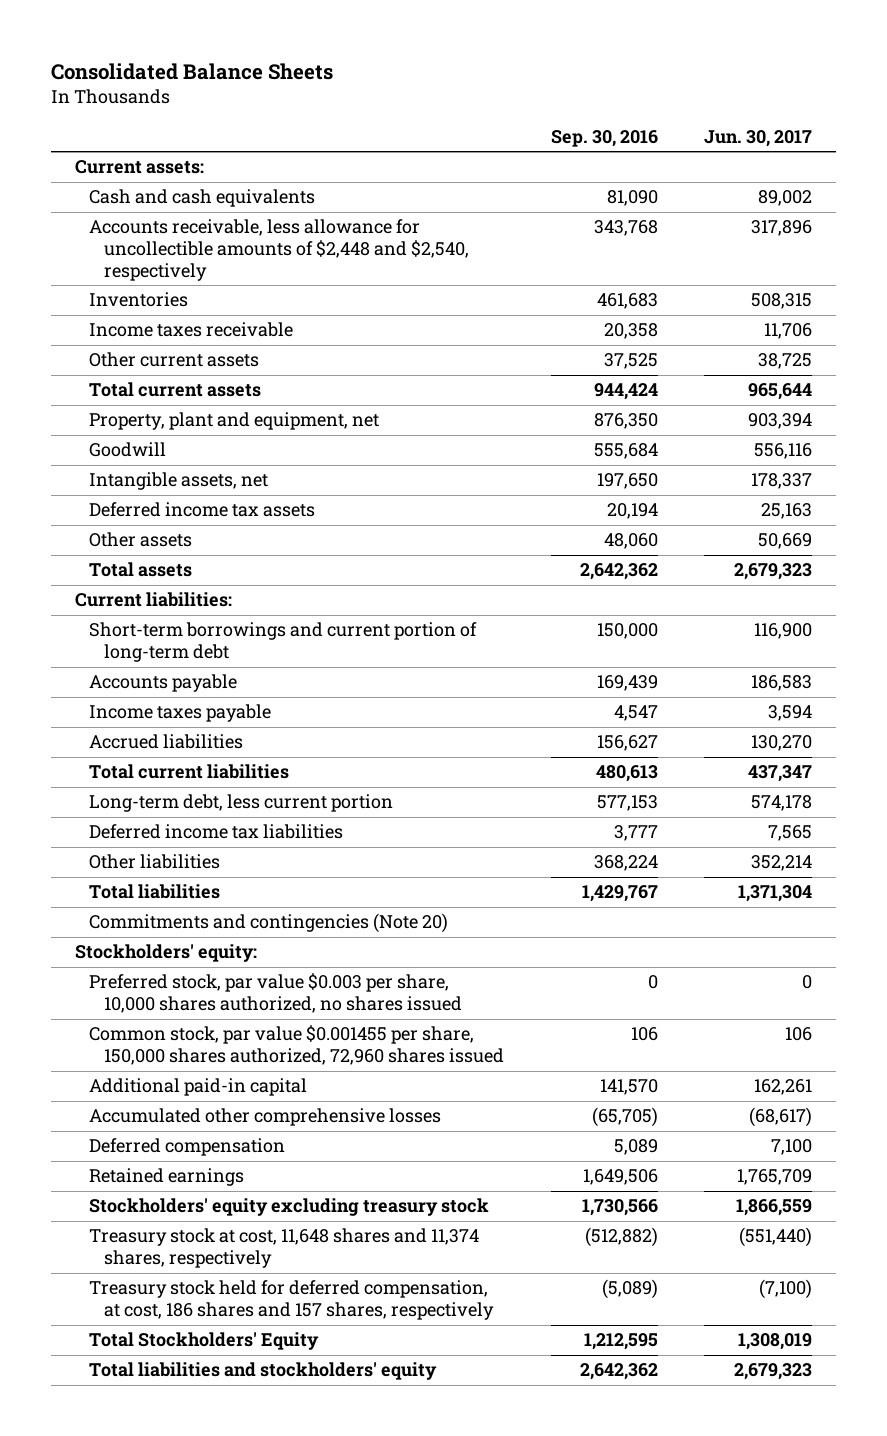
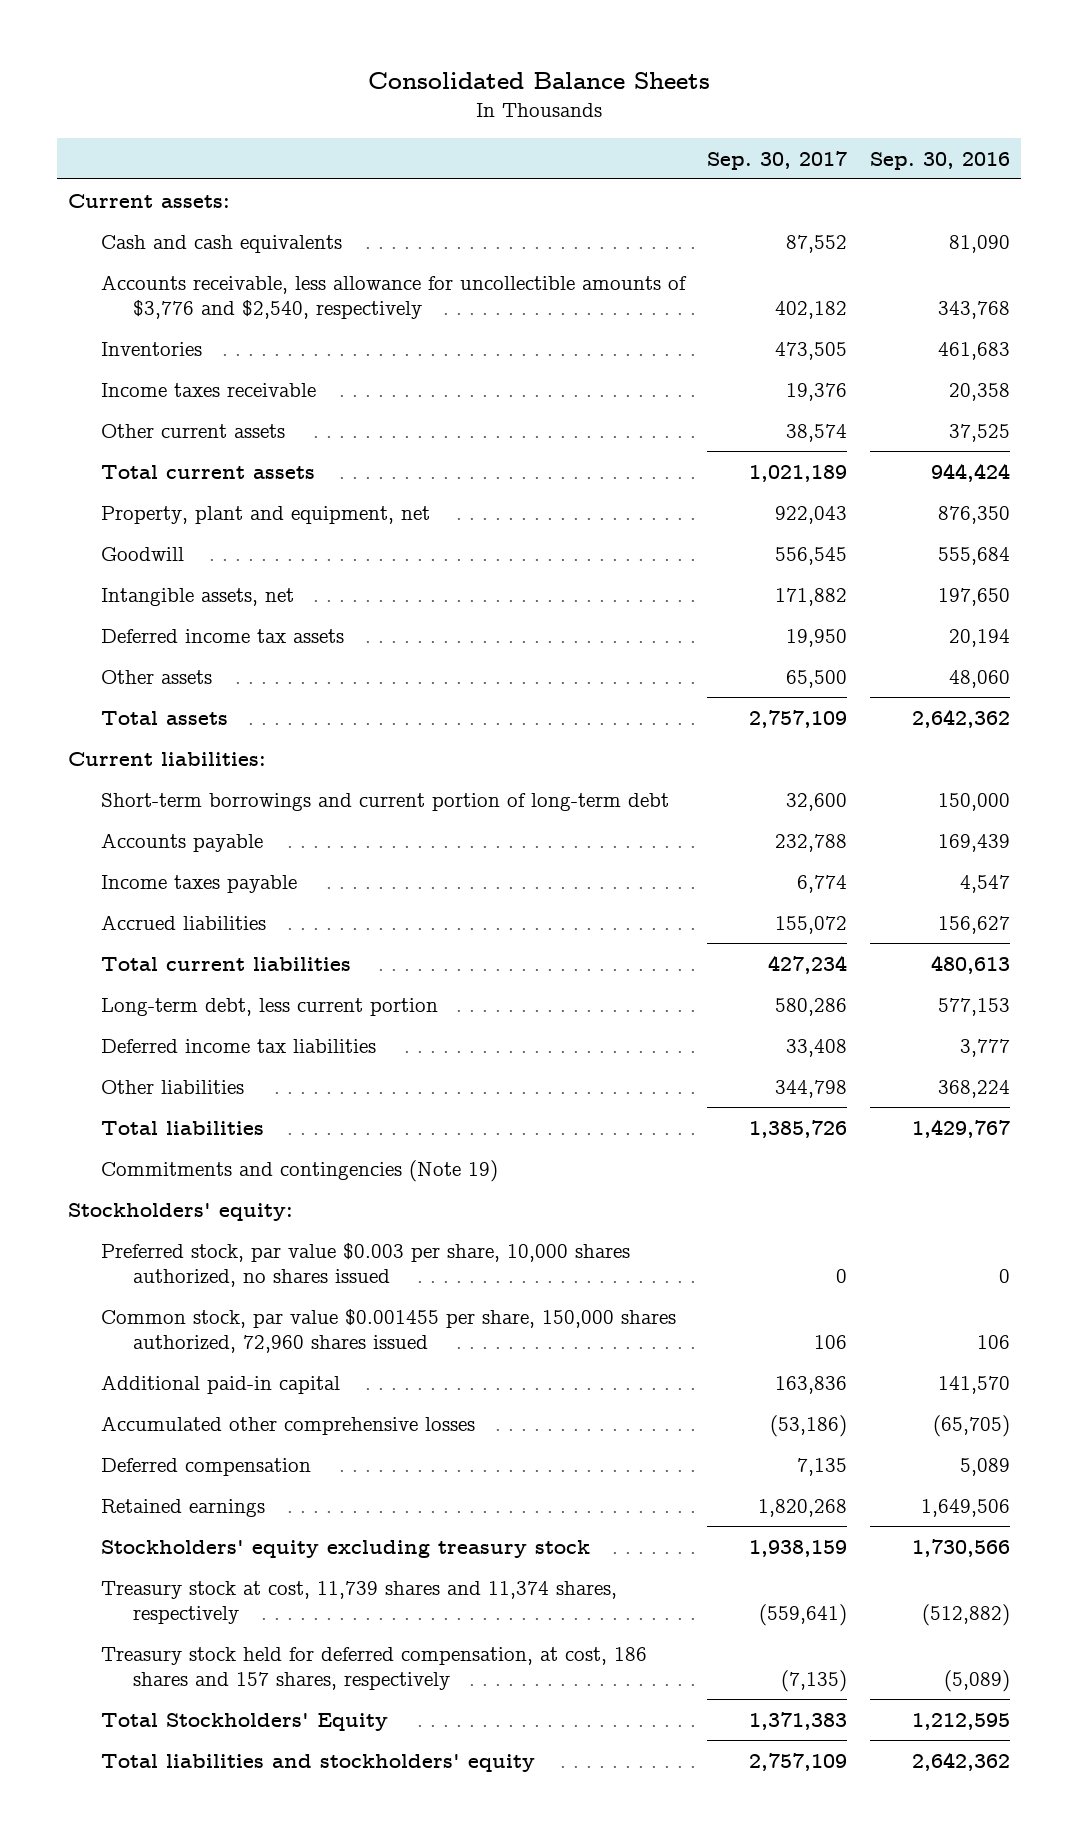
[704,129,813,147] Jun. 30, 2017 -> none
none -> [707,150,848,170] Sep. 30, 2017
[89,219,470,281] Accounts receivable, less allowance for uncollectible amounts of $2,448 and $2,540, respectively -> [100,274,687,319] Accounts receivable, less allowance for uncollectible amounts of $3,776 and $2,540, respectively
[89,913,449,934] Commitments and contingencies (Note 20) -> [100,1159,498,1182] Commitments and contingencies (Note 19)
[89,1228,480,1269] Treasury stock at cost, 11,648 shares and 11,374 shares, respectively -> [100,1580,617,1624] Treasury stock at cost, 11,739 shares and 11,374 shares, respectively

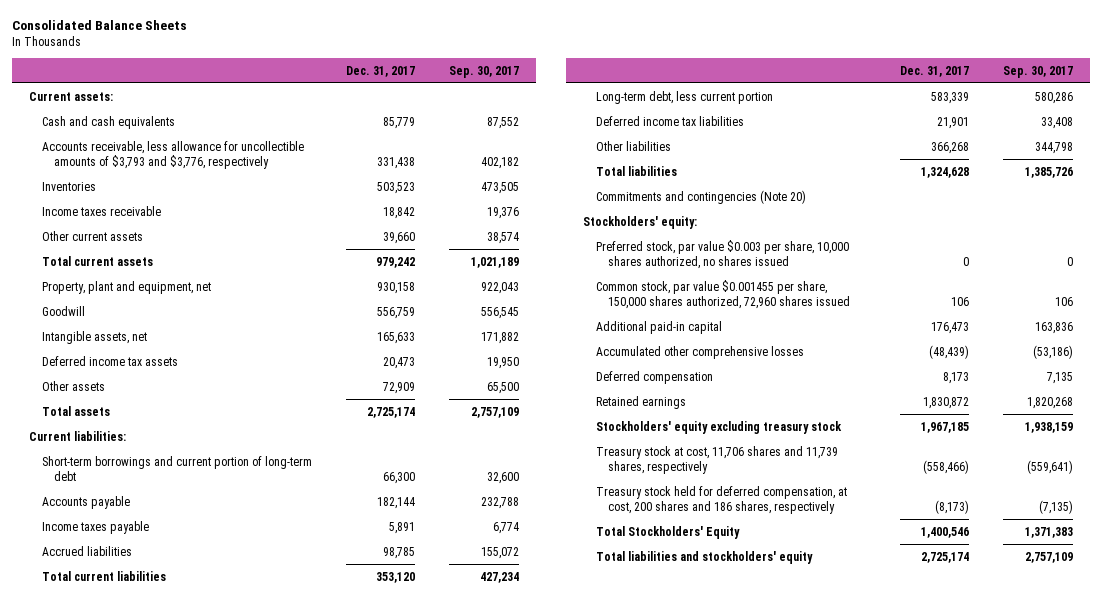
[869,151,1010,170] Sep. 30, 2016 -> none
none -> [345,65,415,77] Dec. 31, 2017
[100,274,687,319] Accounts receivable, less allowance for uncollectible amounts of $3,776 and $2,540, respectively -> [41,140,304,170] Accounts receivable, less allowance for uncollectible amounts of $3,793 and $3,776, respectively
[100,1159,498,1182] Commitments and contingencies (Note 19) -> [595,189,806,204] Commitments and contingencies (Note 20)
[100,1580,617,1624] Treasury stock at cost, 11,739 shares and 11,374 shares, respectively -> [595,445,838,475] Treasury stock at cost, 11,706 shares and 11,739 shares, respectively
[100,1646,647,1690] Treasury stock held for deferred compensation, at cost, 186 shares and 157 shares, respectively -> [595,485,847,515] Treasury stock held for deferred compensation, at cost, 200 shares and 186 shares, respectively

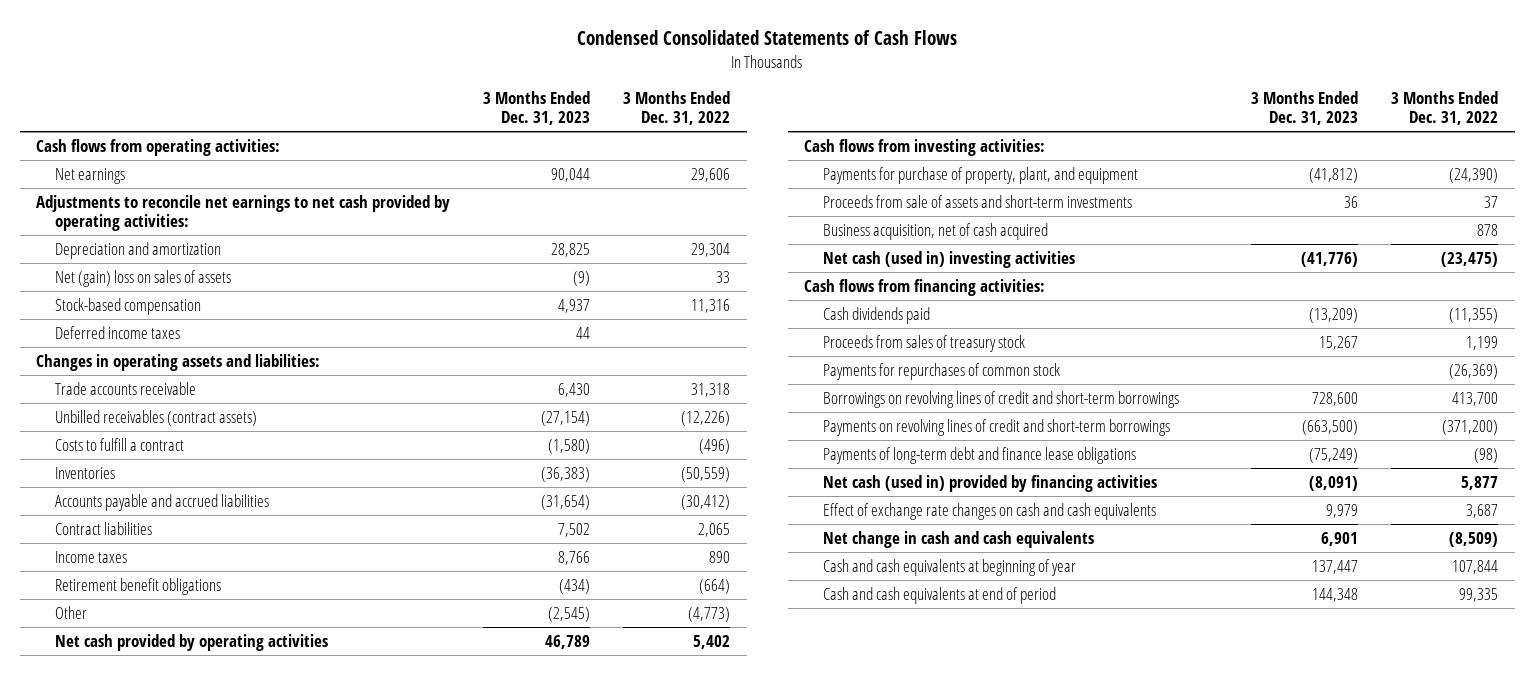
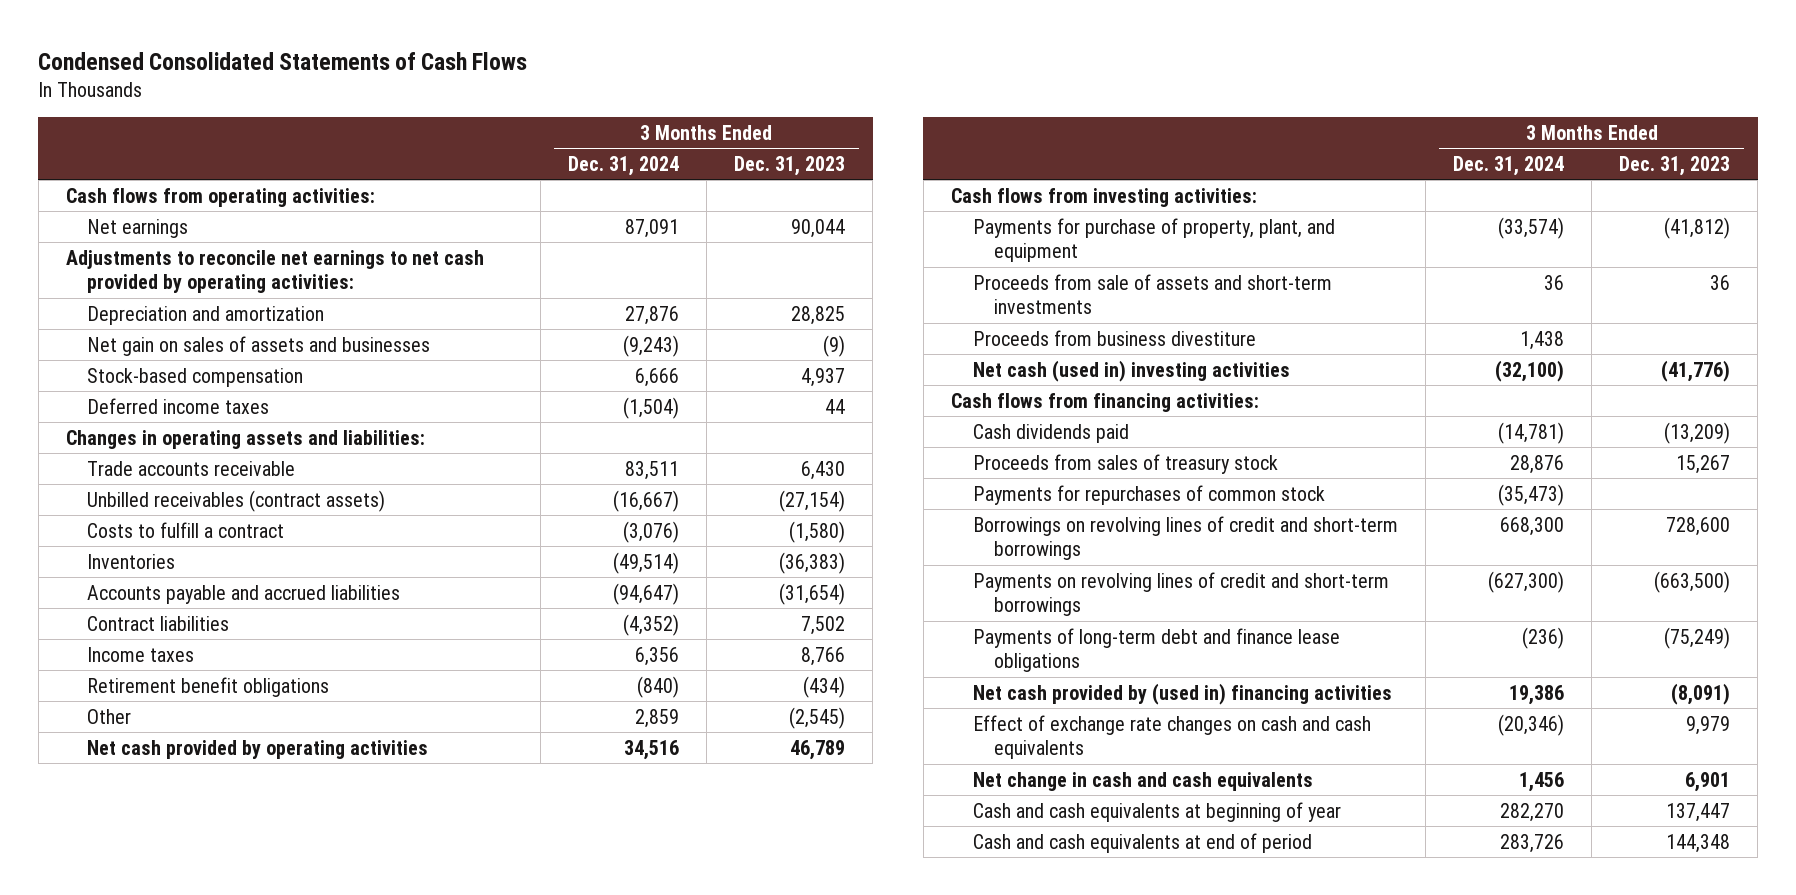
[623,90,731,125] 3 Months Ended Dec. 31, 2022 -> none
none -> [567,155,679,176] Dec. 31, 2024
[55,269,232,287] Net (gain) loss on sales of assets -> [87,335,431,356] Net gain on sales of assets and businesses
[823,222,1049,240] Business acquisition, net of cash acquired -> none
none -> [972,329,1256,346] Proceeds from business divestiture
[823,474,1158,492] Net cash (used in) provided by financing activities -> [972,682,1392,705] Net cash provided by (used in) financing activities

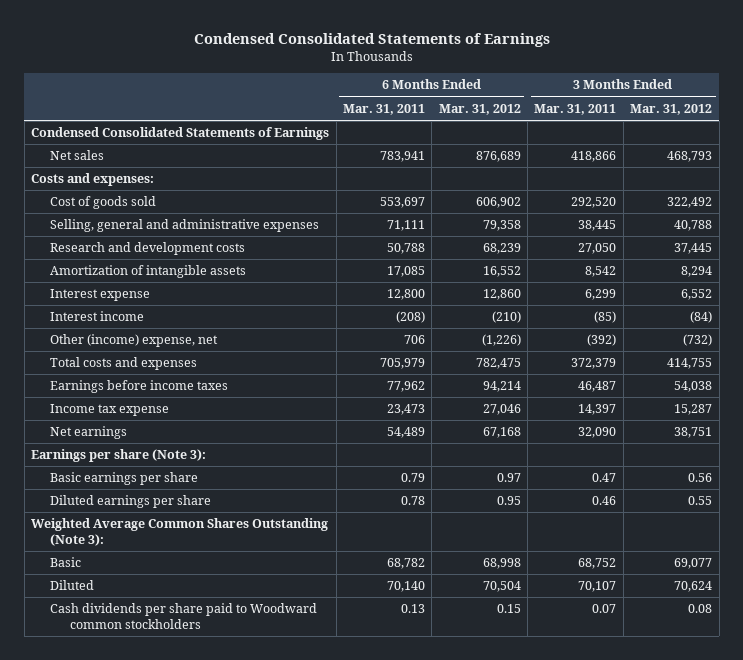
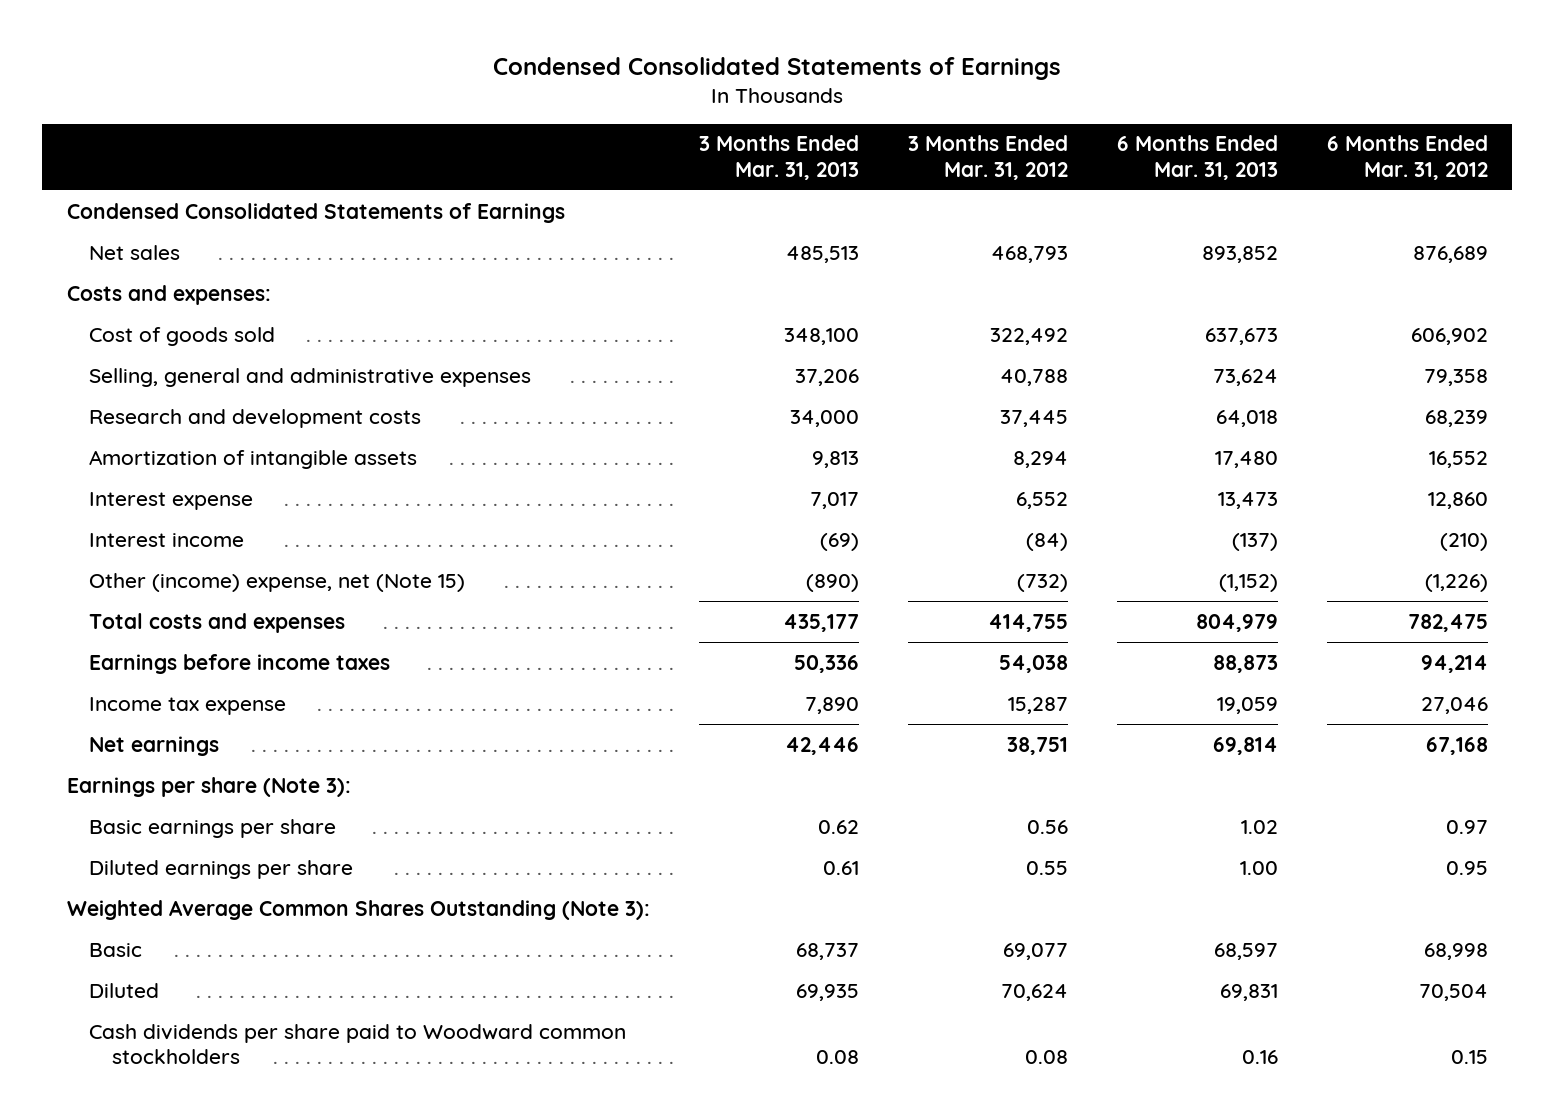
[342,103,425,115] Mar. 31, 2011 -> none
[534,103,617,115] Mar. 31, 2011 -> none
none -> [698,135,859,180] 3 Months Ended Mar. 31, 2013
none -> [1116,135,1278,180] 6 Months Ended Mar. 31, 2013
[50,334,219,348] Other (income) expense, net -> [89,572,466,592] Other (income) expense, net (Note 15)

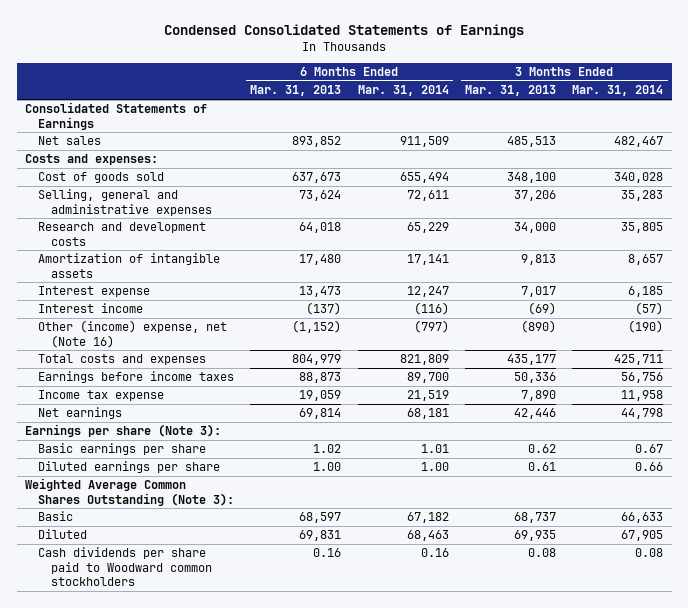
[907,135,1068,180] 3 Months Ended Mar. 31, 2012 -> none
[1326,135,1488,180] 6 Months Ended Mar. 31, 2012 -> none
none -> [357,85,449,97] Mar. 31, 2014
none -> [572,85,664,97] Mar. 31, 2014
[66,202,565,223] Condensed Consolidated Statements of Earnings -> [24,102,207,130] Consolidated Statements of Earnings
[89,572,466,592] Other (income) expense, net (Note 15) -> [37,320,227,348] Other (income) expense, net (Note 16)

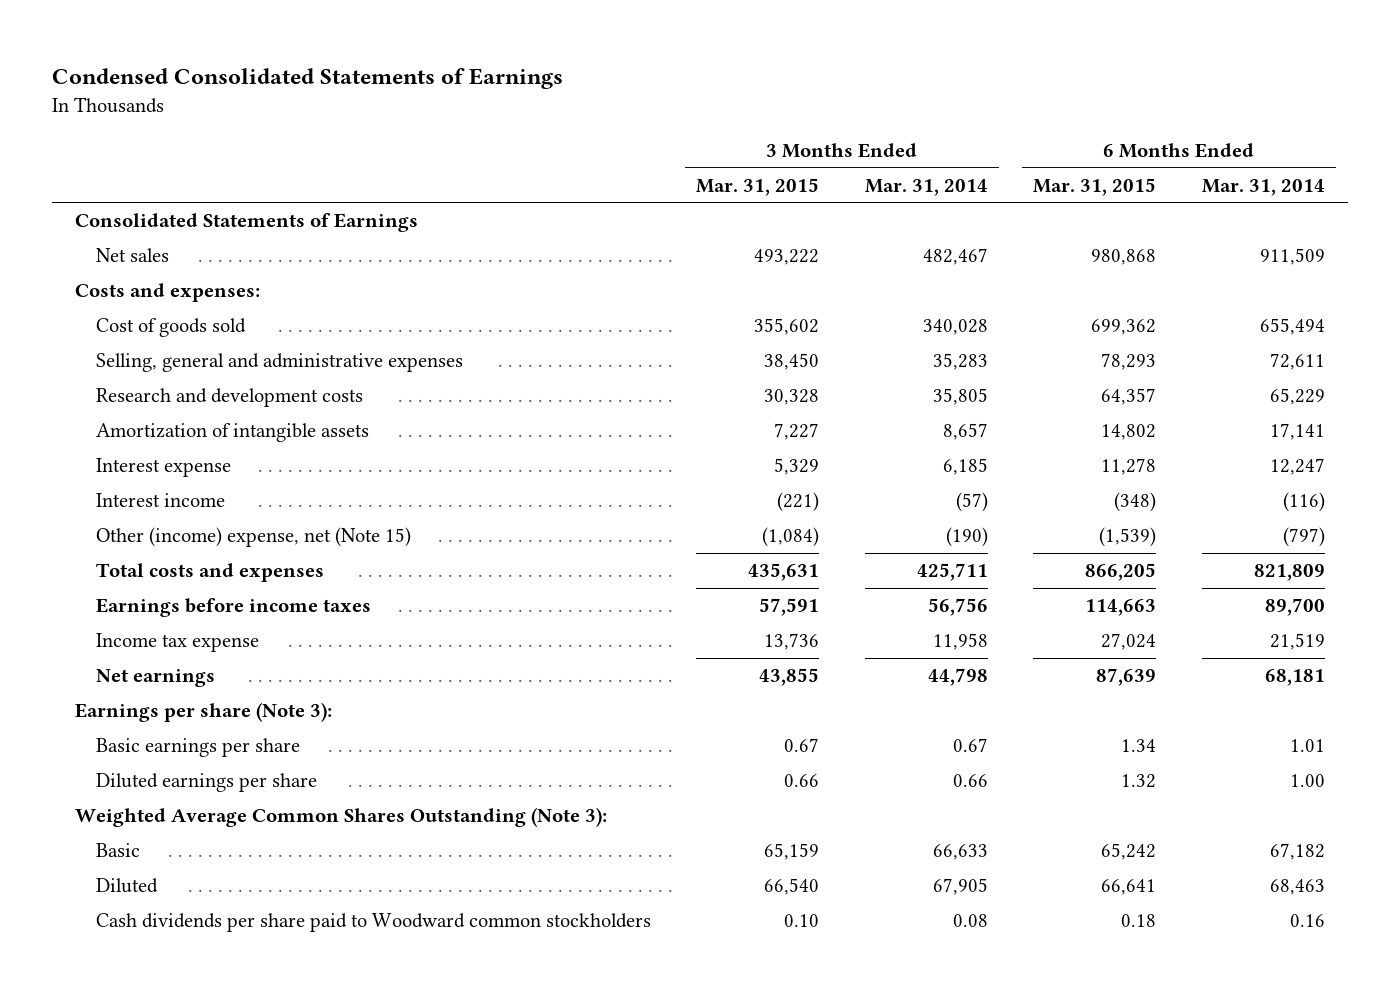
[250,85,342,97] Mar. 31, 2013 -> none
[465,85,557,97] Mar. 31, 2013 -> none
none -> [696,177,820,196] Mar. 31, 2015
none -> [1033,177,1157,196] Mar. 31, 2015
[37,320,227,348] Other (income) expense, net (Note 16) -> [95,527,411,548] Other (income) expense, net (Note 15)

